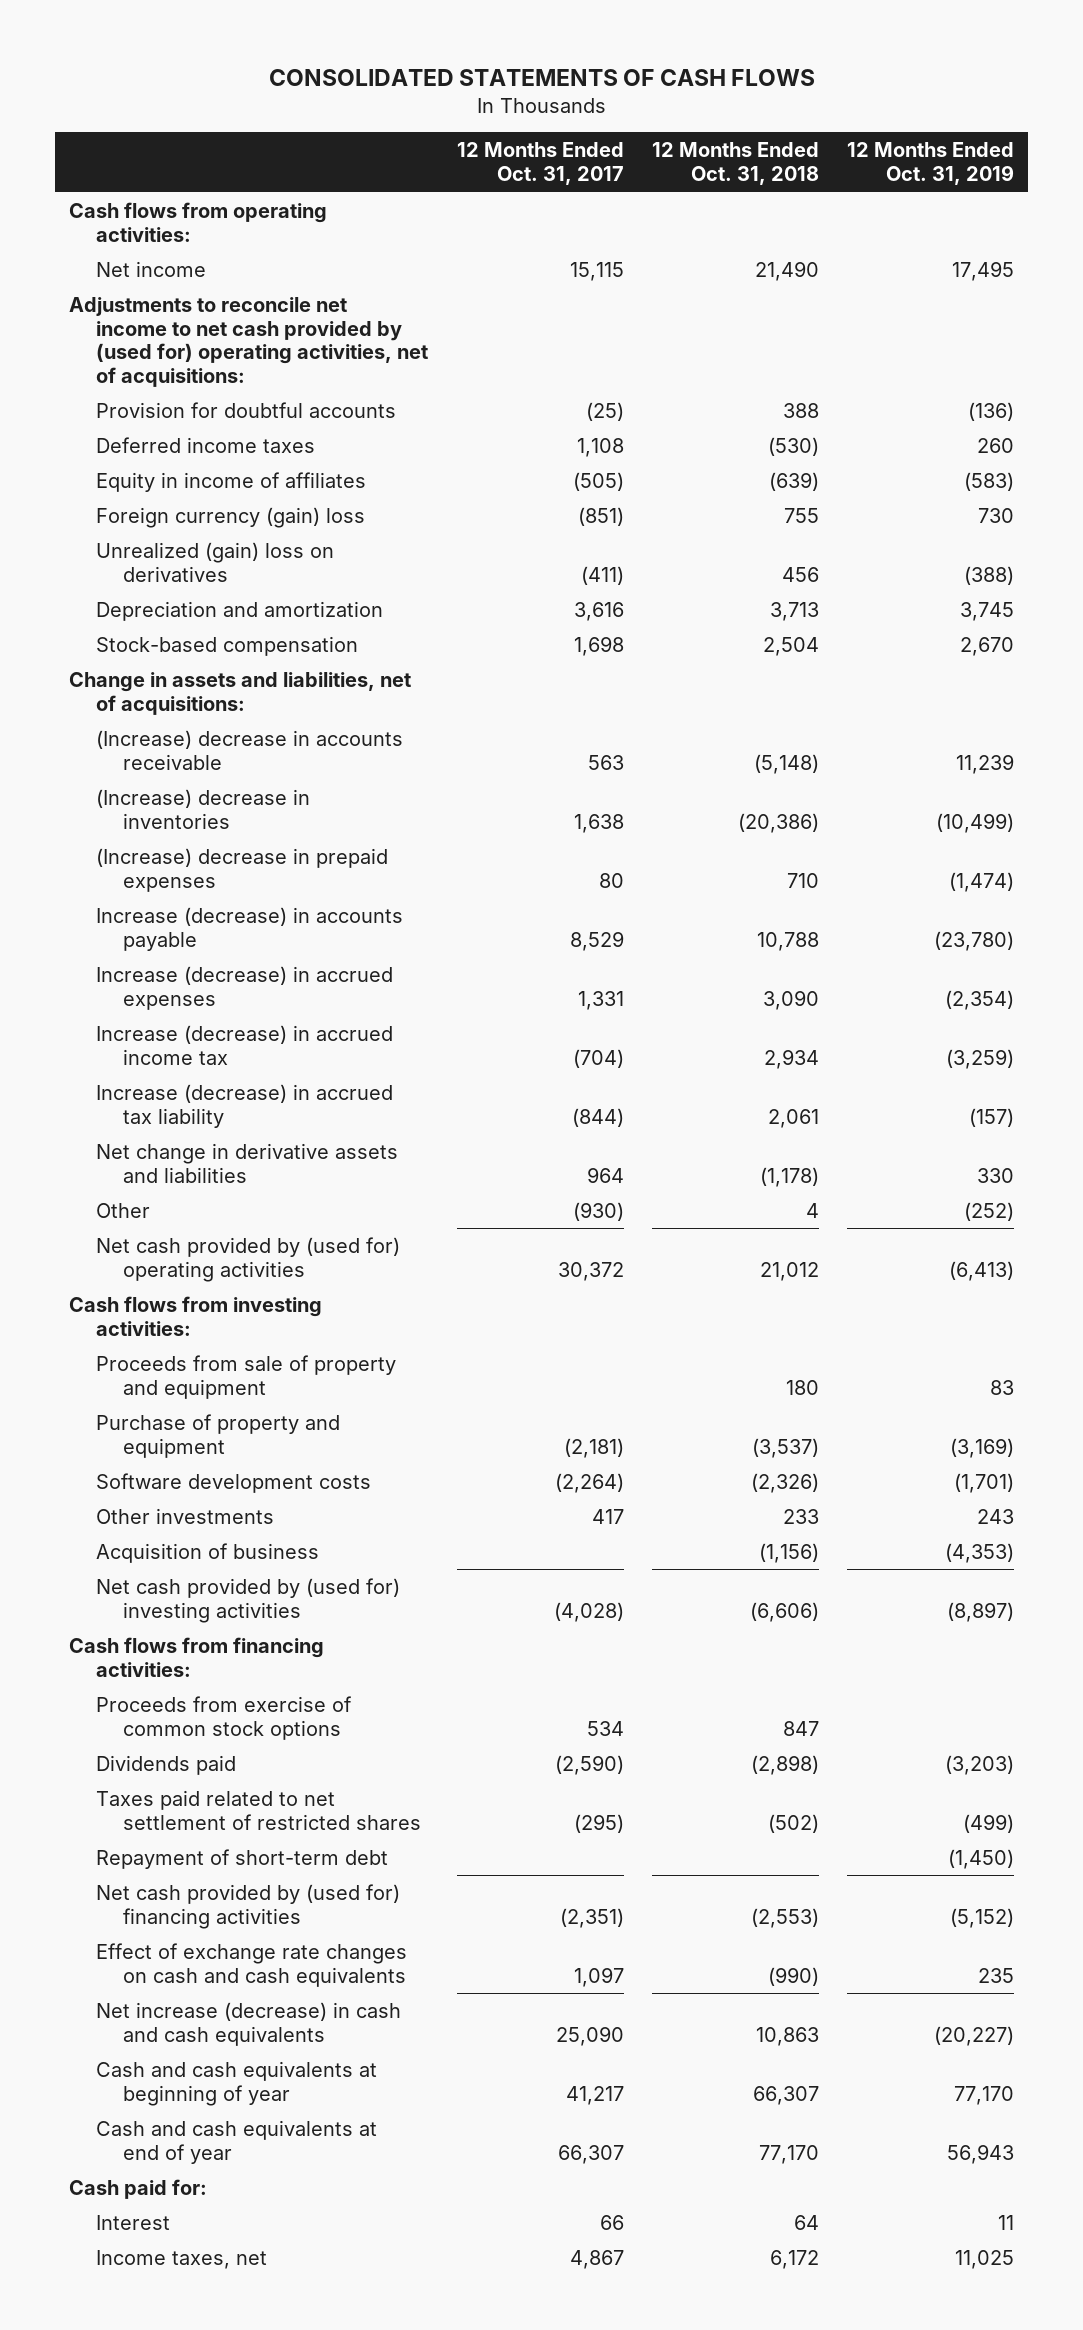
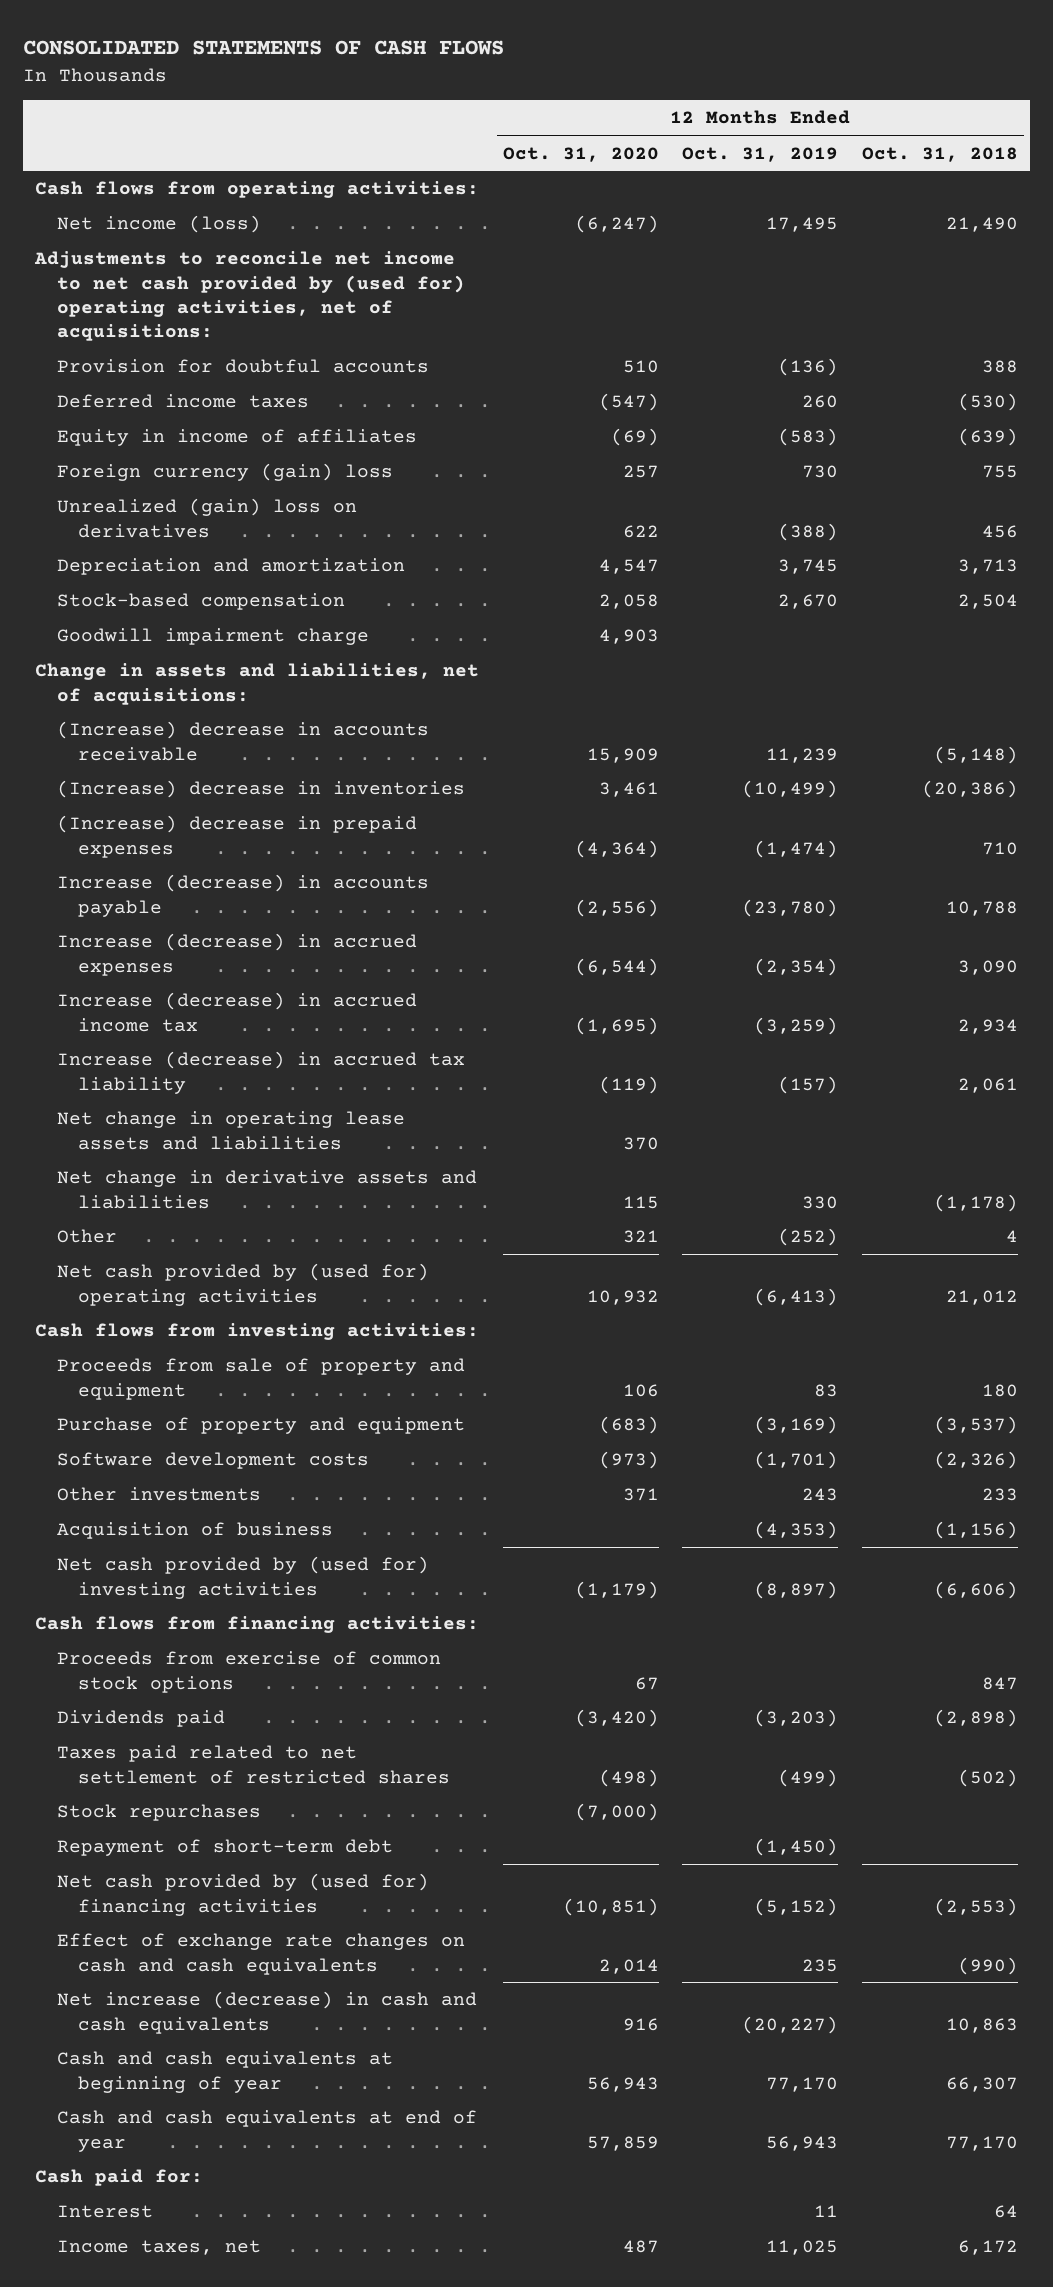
[456,142,624,186] 12 Months Ended Oct. 31, 2017 -> none
none -> [502,146,659,162] Oct. 31, 2020
[96,260,207,277] Net income -> [56,215,261,234] Net income (loss)
none -> [56,628,369,646] Goodwill impairment charge
none -> [56,1111,405,1150] Net change in operating lease assets and liabilities
none -> [56,1804,261,1822] Stock repurchases

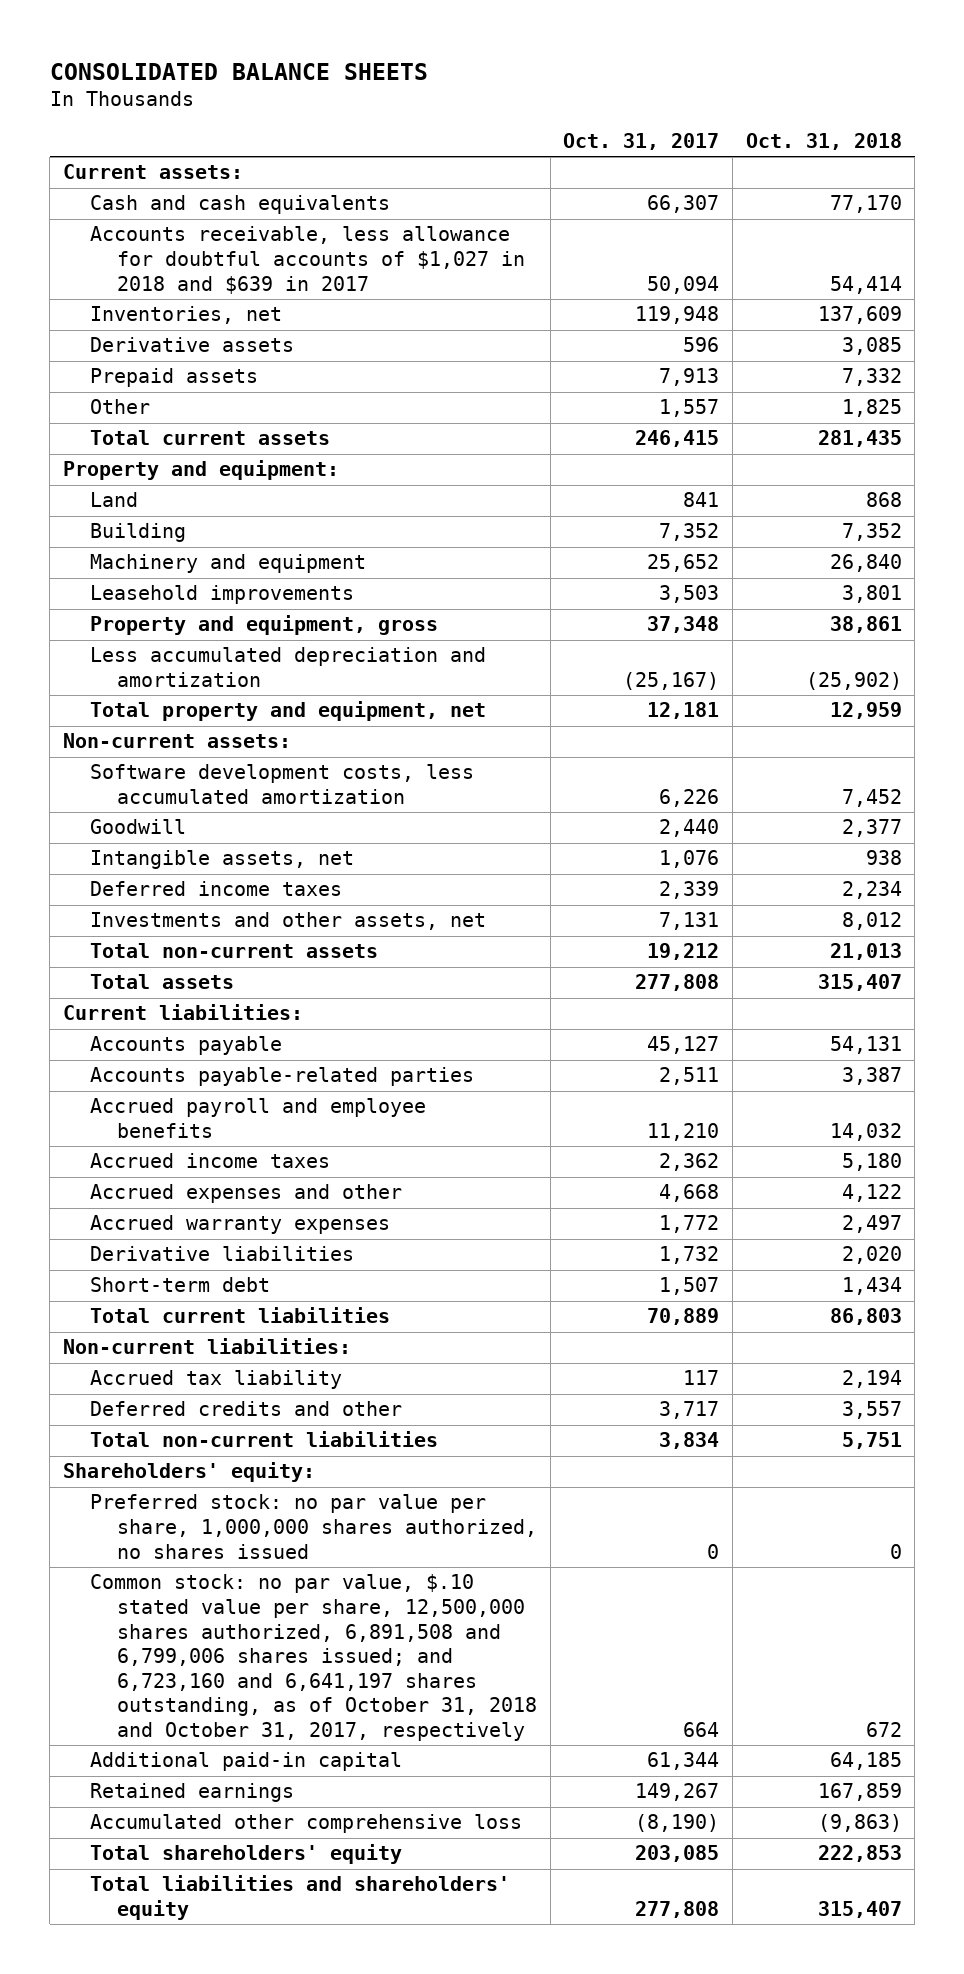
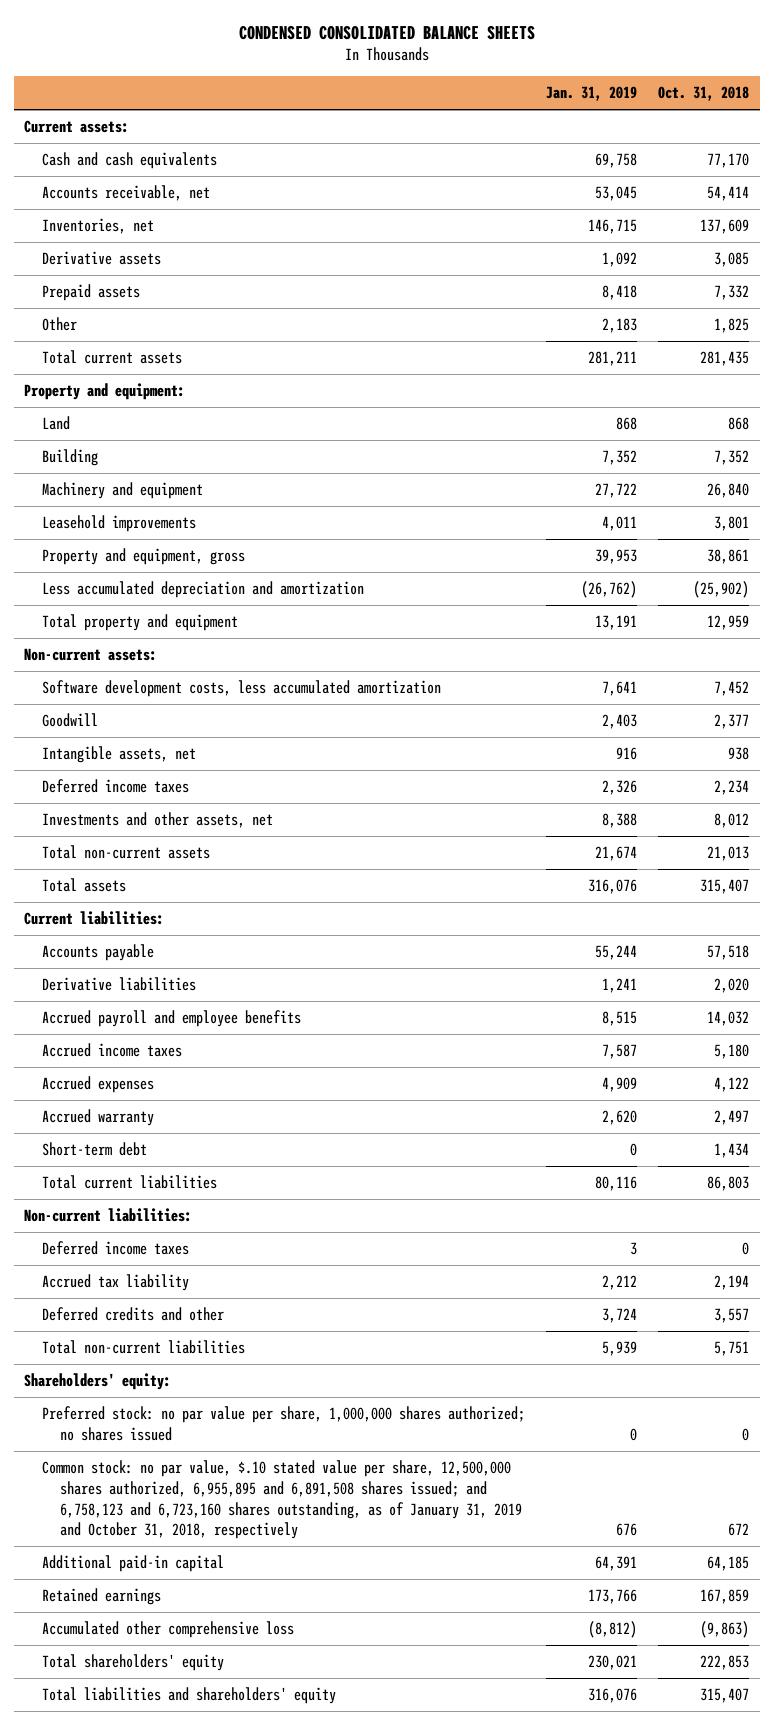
[49,62,428,80] CONSOLIDATED BALANCE SHEETS -> [238,24,535,40] CONDENSED CONSOLIDATED BALANCE SHEETS
[563,132,720,150] Oct. 31, 2017 -> none
none -> [546,86,638,102] Jan. 31, 2019
[90,226,526,294] Accounts receivable, less allowance for doubtful accounts of $1,027 in 2018 and $639 in 2017 -> [42,185,211,202] Accounts receivable, net
[90,701,487,722] Total property and equipment, net -> [42,614,239,632] Total property and equipment
[90,1067,475,1087] Accounts payable-related parties -> none
[829,1036,902,1055] 54,131 -> [707,945,750,961] 57,518
[90,1246,355,1262] Derivative liabilities -> [42,977,197,992] Derivative liabilities
[90,1184,403,1204] Accrued expenses and other -> [42,1076,155,1094] Accrued expenses
[90,1215,391,1235] Accrued warranty expenses -> [42,1109,155,1127] Accrued warranty
none -> [42,1241,190,1256] Deferred income taxes
[90,1494,538,1559] Preferred stock: no par value per share, 1,000,000 shares authorized, no shares issued -> [42,1406,526,1441] Preferred stock: no par value per share, 1,000,000 shares authorized; no shares issued
[90,1574,538,1741] Common stock: no par value, $.10 stated value per share, 12,500,000 shares authorized, 6,891,508 and 6,799,006 shares issued; and 6,723,160 and 6,641,197 shares outstanding, as of October 31, 2018 and October 31, 2017, respectively -> [42,1460,523,1540] Common stock: no par value, $.10 stated value per share, 12,500,000 shares authorized, 6,955,895 and 6,891,508 shares issued; and 6,758,123 and 6,723,160 shares outstanding, as of January 31, 2019 and October 31, 2018, respectively

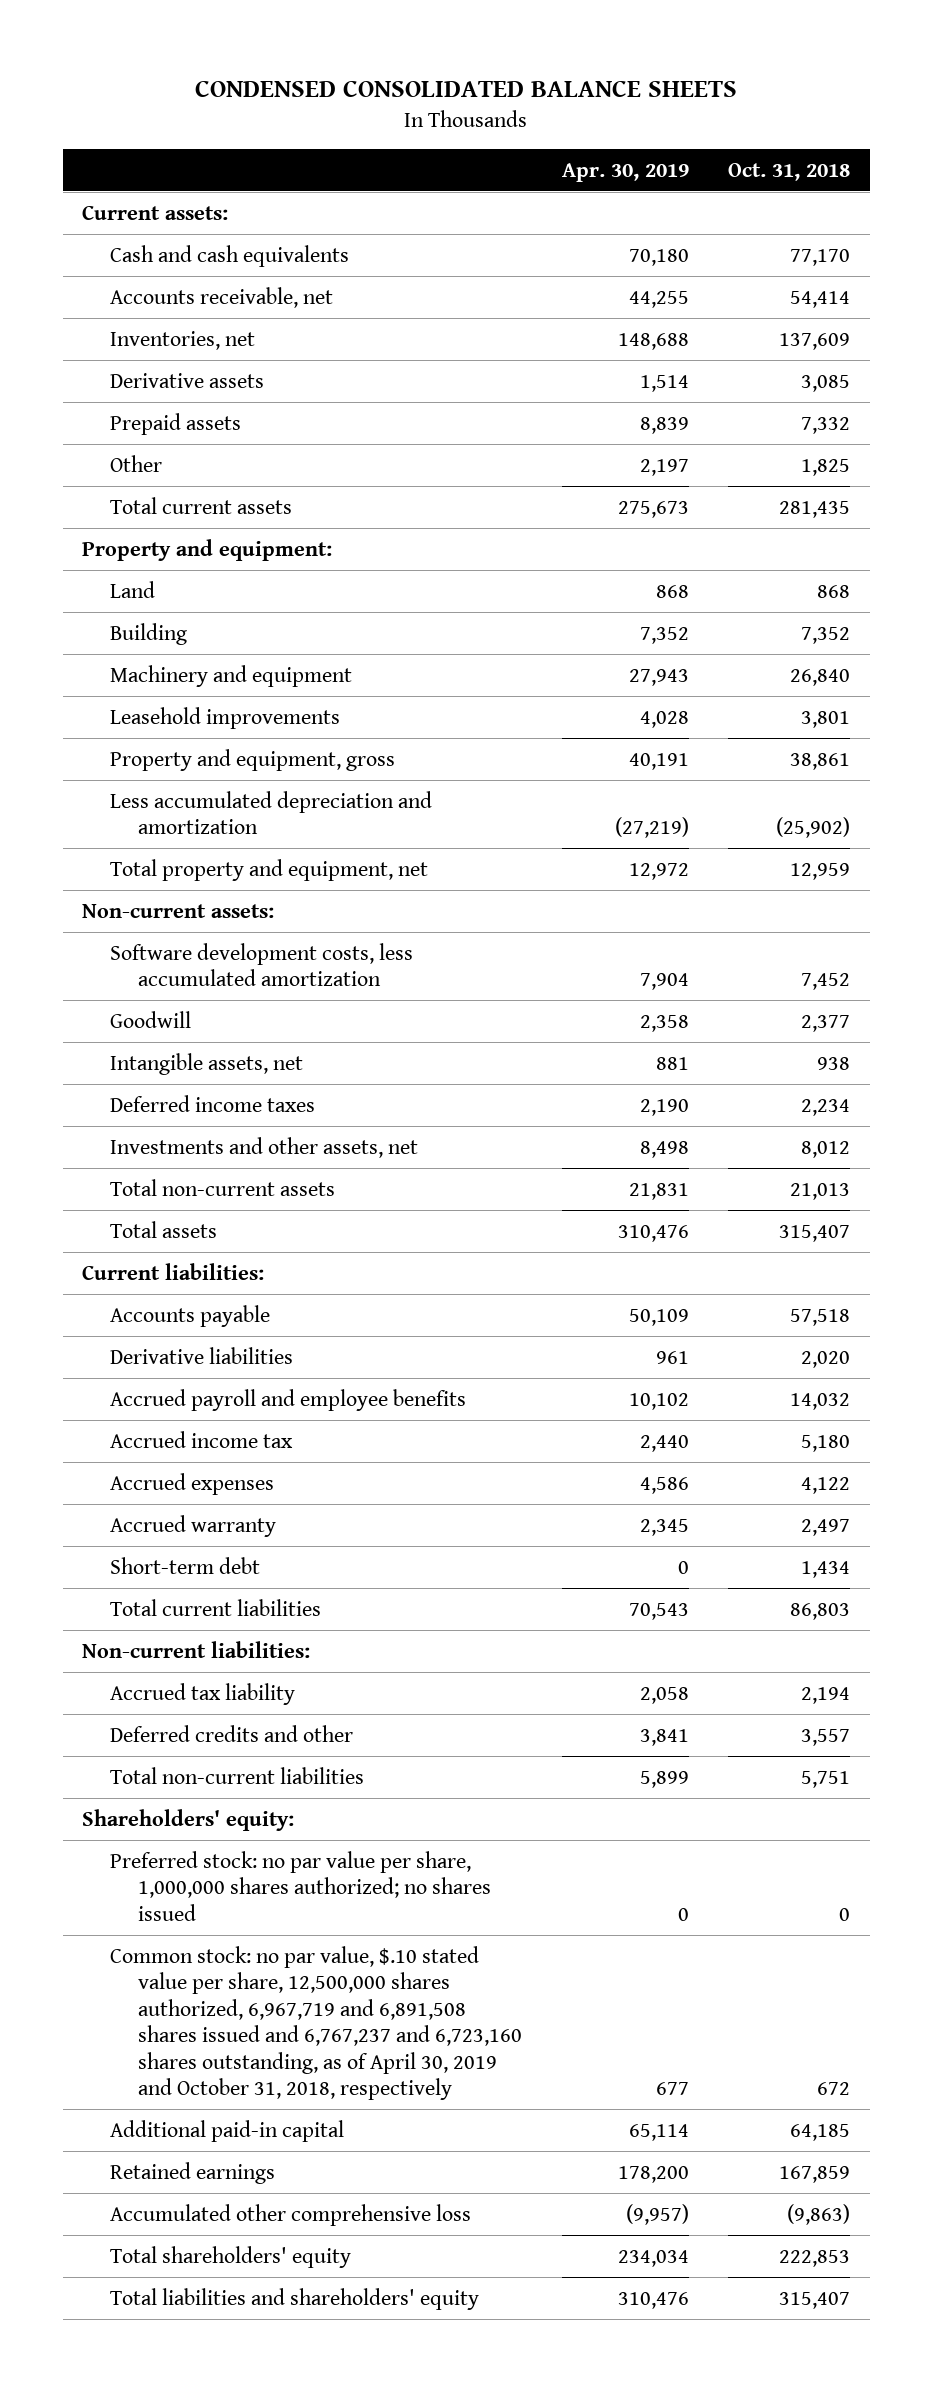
[546,86,638,102] Jan. 31, 2019 -> none
none -> [561,162,689,182] Apr. 30, 2019
[42,614,239,632] Total property and equipment -> [110,858,429,881] Total property and equipment, net
[42,1043,183,1058] Accrued income taxes -> [110,1430,294,1448] Accrued income tax
[42,1241,190,1256] Deferred income taxes -> none
[42,1460,523,1540] Common stock: no par value, $.10 stated value per share, 12,500,000 shares authorized, 6,955,895 and 6,891,508 shares issued; and 6,758,123 and 6,723,160 shares outstanding, as of January 31, 2019 and October 31, 2018, respectively -> [110,1945,523,2101] Common stock: no par value, $.10 stated value per share, 12,500,000 shares authorized, 6,967,719 and 6,891,508 shares issued and 6,767,237 and 6,723,160 shares outstanding, as of April 30, 2019 and October 31, 2018, respectively

